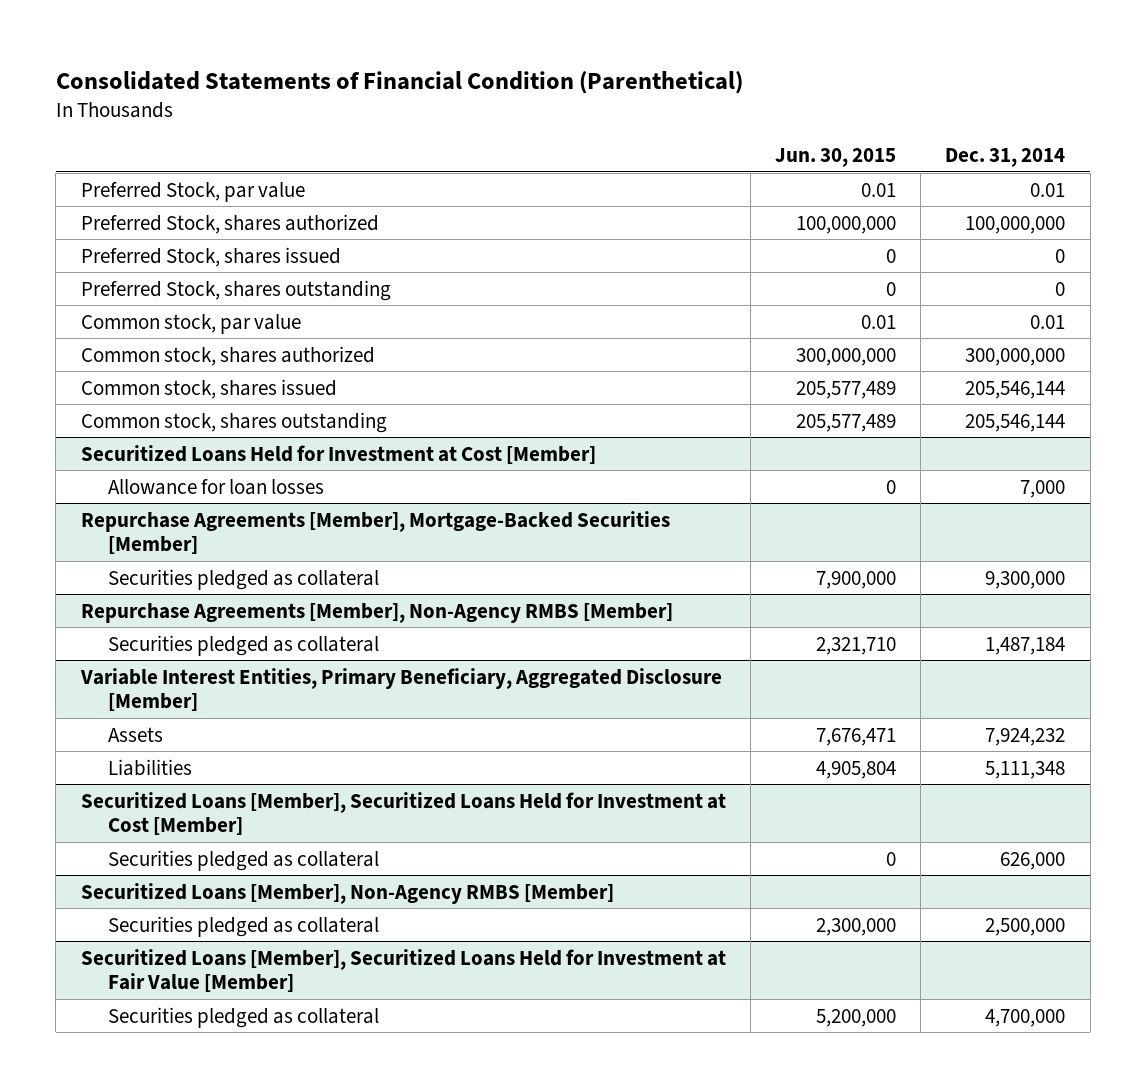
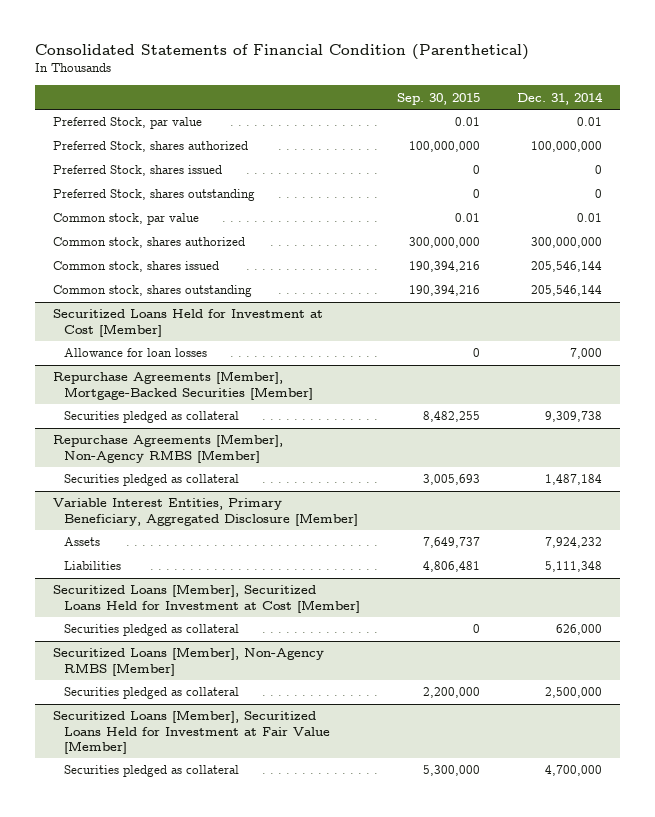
[774,147,896,167] Jun. 30, 2015 -> none
none -> [396,92,480,105] Sep. 30, 2015
[985,570,1066,589] 9,300,000 -> [544,411,602,423] 9,309,738

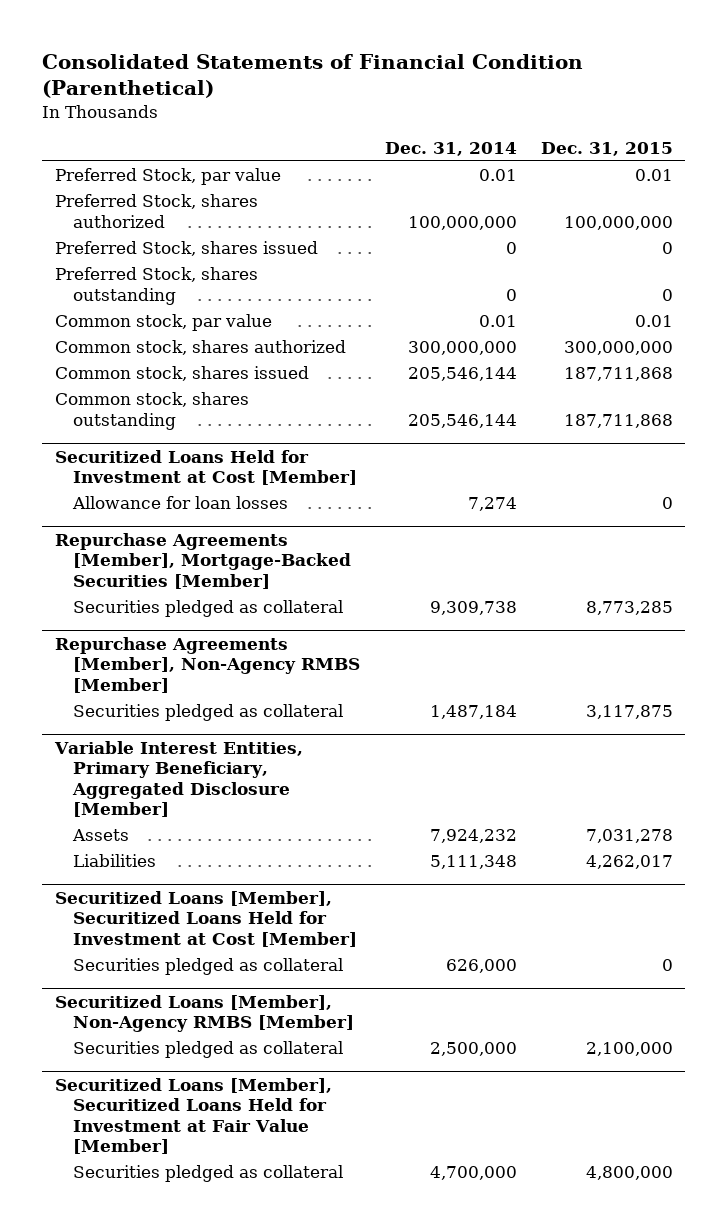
[396,92,480,105] Sep. 30, 2015 -> none
none -> [540,141,673,156] Dec. 31, 2015
[569,348,602,360] 7,000 -> [467,497,517,512] 7,274

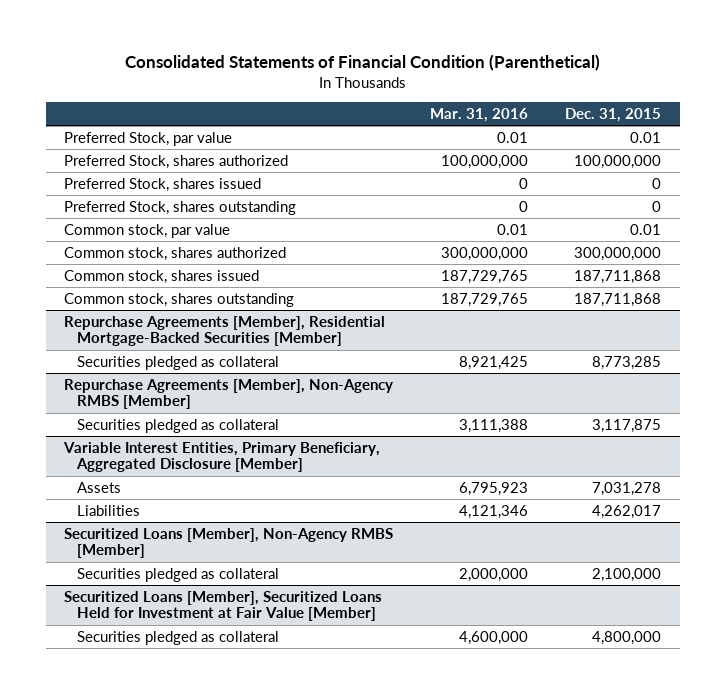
[384,141,517,156] Dec. 31, 2014 -> none
none -> [430,107,529,122] Mar. 31, 2016
[54,449,358,486] Securitized Loans Held for Investment at Cost [Member] -> none
[72,496,289,510] Allowance for loan losses -> none
[54,532,352,589] Repurchase Agreements [Member], Mortgage-Backed Securities [Member] -> [64,315,386,347] Repurchase Agreements [Member], Residential Mortgage-Backed Securities [Member]
[54,890,358,947] Securitized Loans [Member], Securitized Loans Held for Investment at Cost [Member] -> none
[73,958,344,976] Securities pledged as collateral -> none

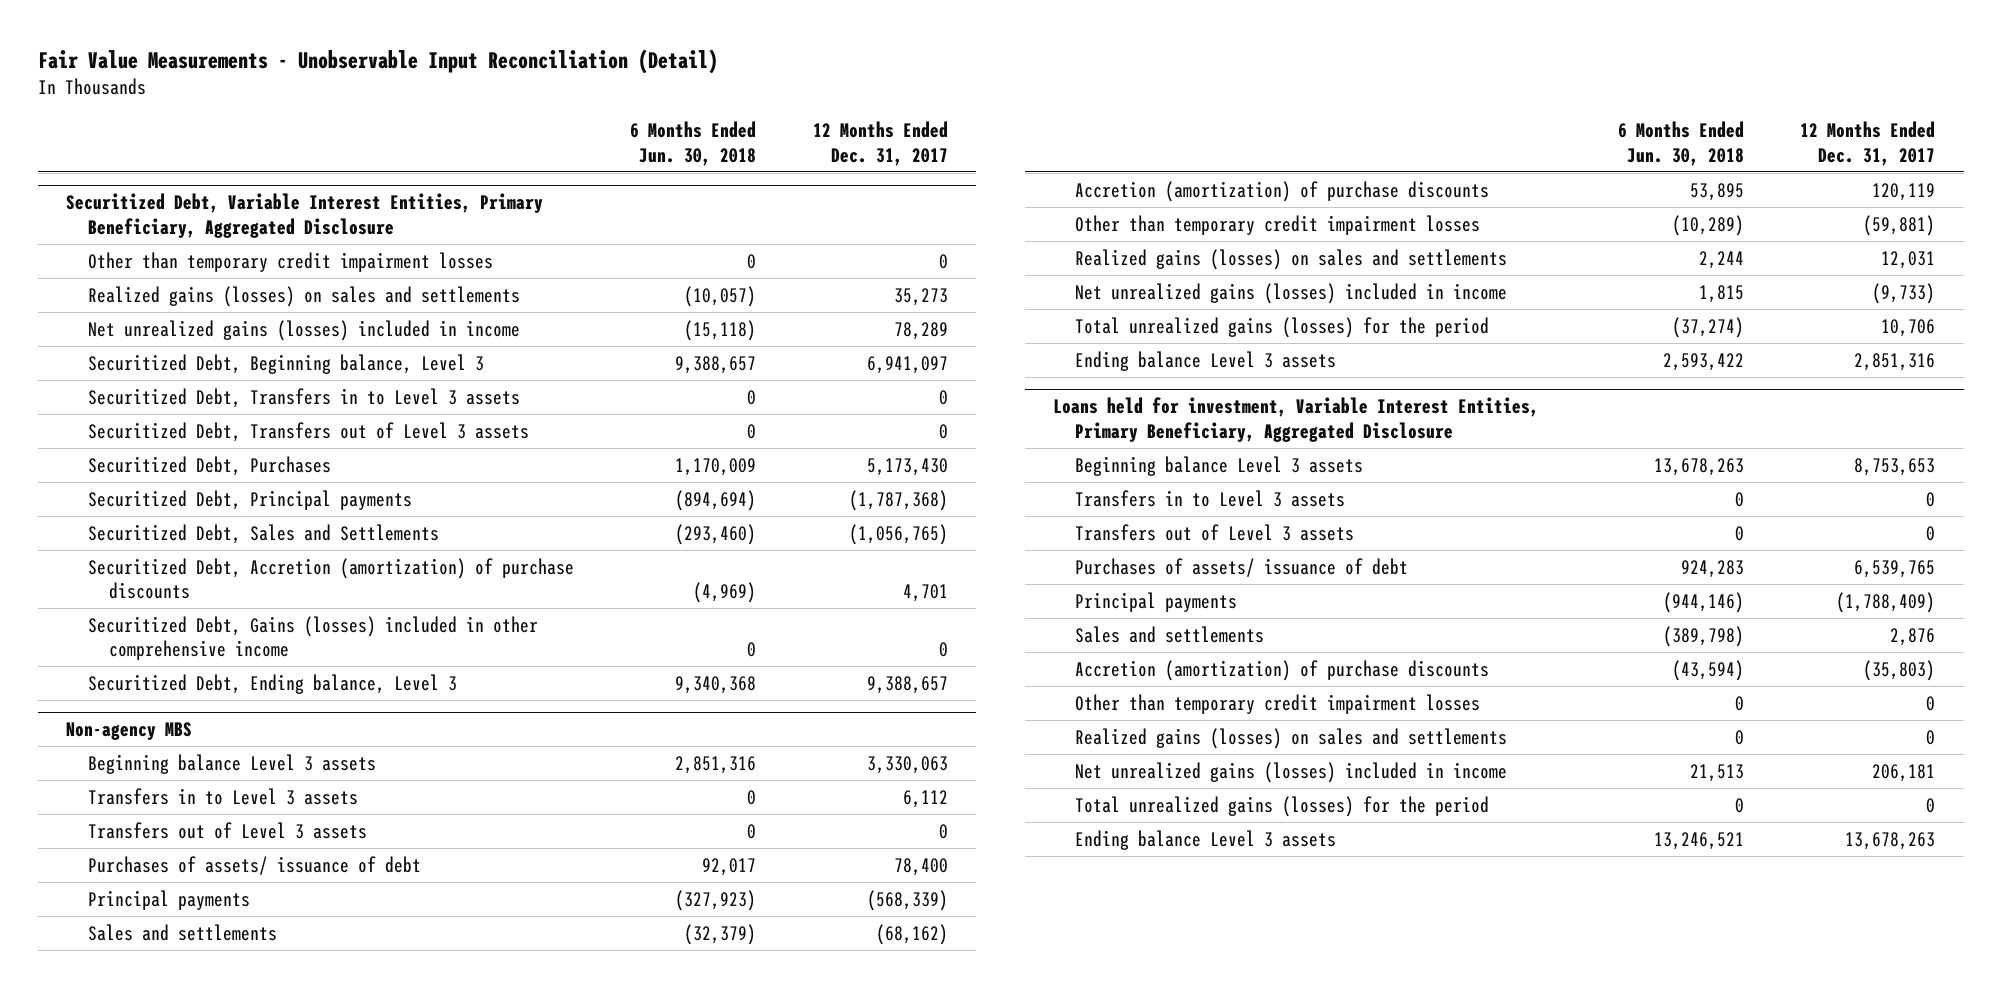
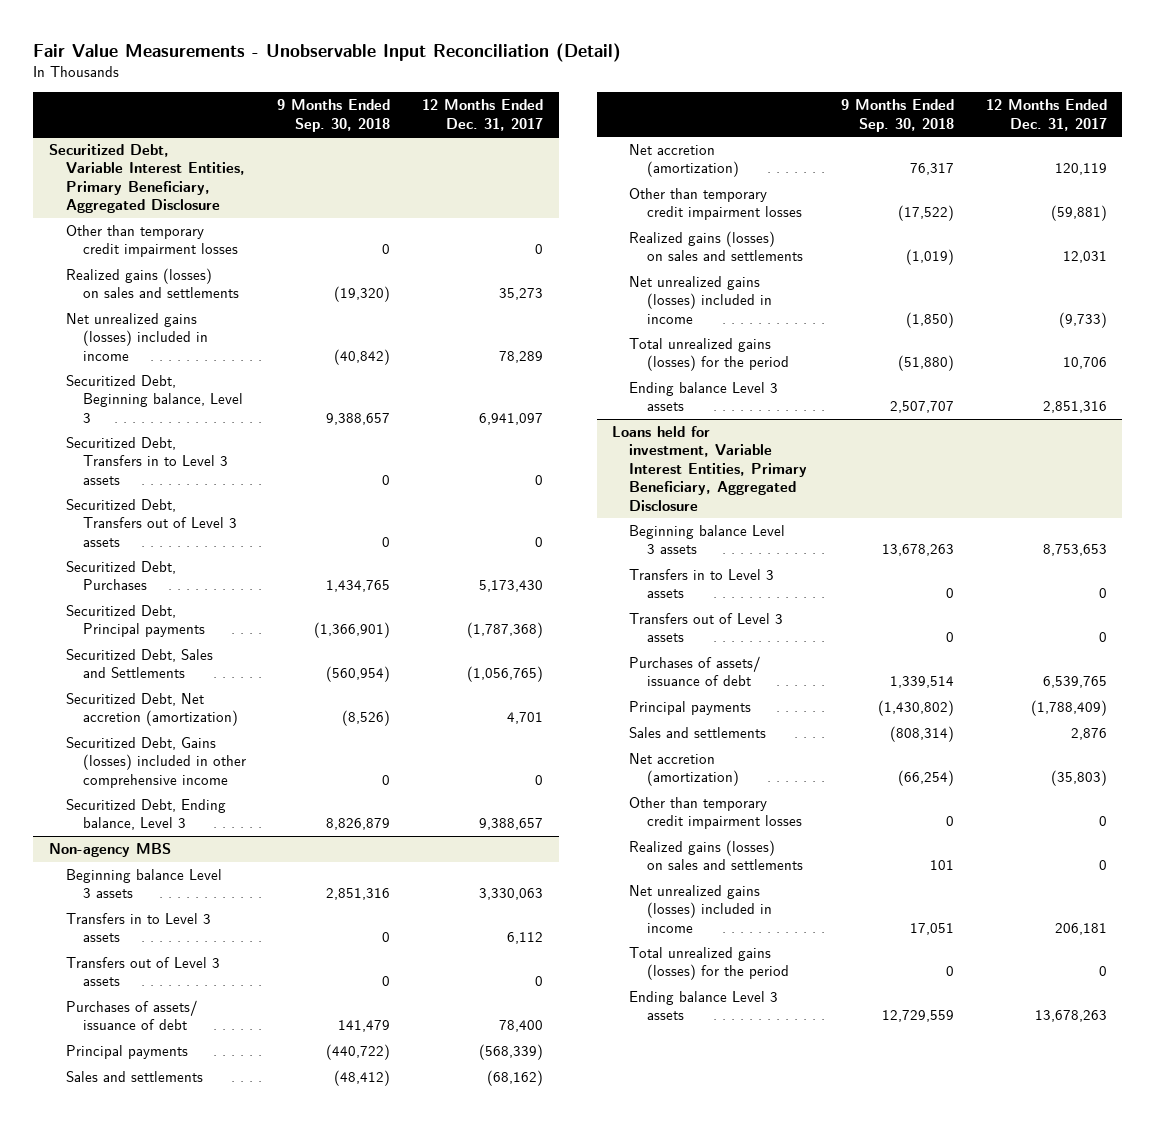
[630,120,757,166] 6 Months Ended Jun. 30, 2018 -> none
none -> [277,99,391,132] 9 Months Ended Sep. 30, 2018
[87,557,574,600] Securitized Debt, Accretion (amortization) of purchase discounts -> [65,693,238,727] Securitized Debt, Net accretion (amortization)
[1074,180,1489,202] Accretion (amortization) of purchase discounts -> [629,144,739,178] Net accretion (amortization)
[1074,659,1489,681] Accretion (amortization) of purchase discounts -> [629,753,739,787] Net accretion (amortization)

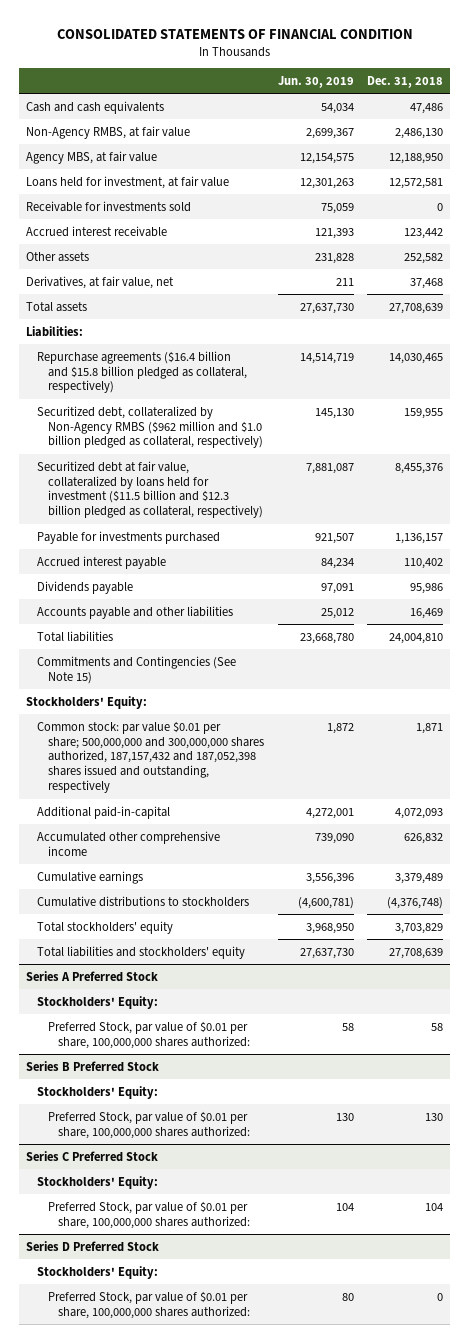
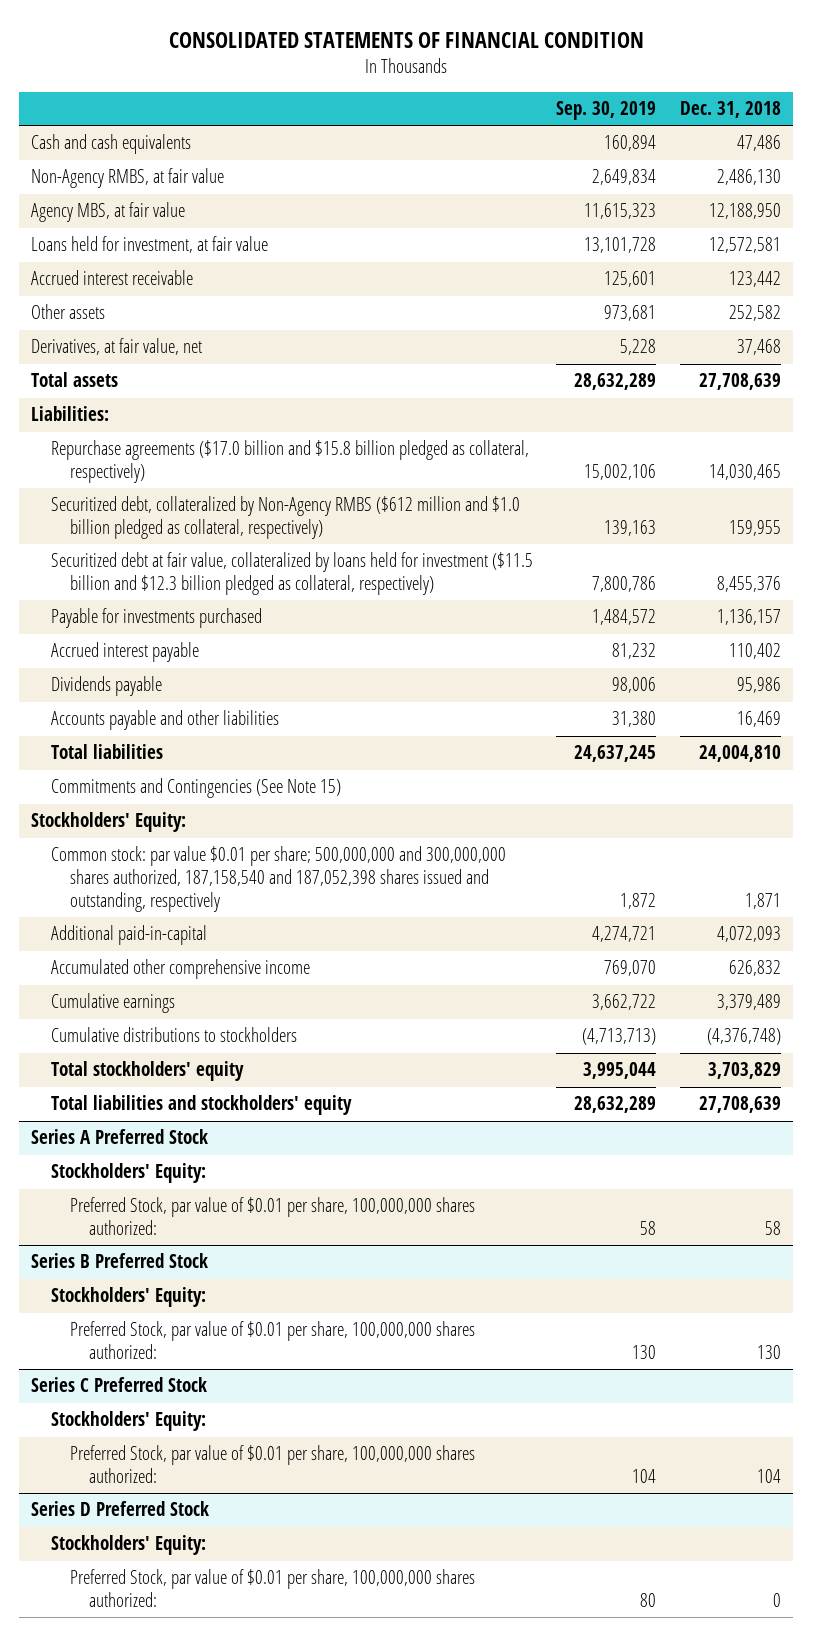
[277,75,354,88] Jun. 30, 2019 -> none
none -> [556,101,657,121] Sep. 30, 2019
[26,200,192,212] Receivable for investments sold -> none
[36,350,247,394] Repurchase agreements ($16.4 billion and $15.8 billion pledged as collateral, respectively) -> [50,440,529,484] Repurchase agreements ($17.0 billion and $15.8 billion pledged as collateral, respectively)
[36,405,263,449] Securitized debt, collateralized by Non-Agency RMBS ($962 million and $1.0 billion pledged as collateral, respectively) -> [50,496,520,540] Securitized debt, collateralized by Non-Agency RMBS ($612 million and $1.0 billion pledged as collateral, respectively)
[36,720,264,794] Common stock: par value $0.01 per share; 500,000,000 and 300,000,000 shares authorized, 187,157,432 and 187,052,398 shares issued and outstanding, respectively -> [50,846,506,913] Common stock: par value $0.01 per share; 500,000,000 and 300,000,000 shares authorized, 187,158,540 and 187,052,398 shares issued and outstanding, respectively

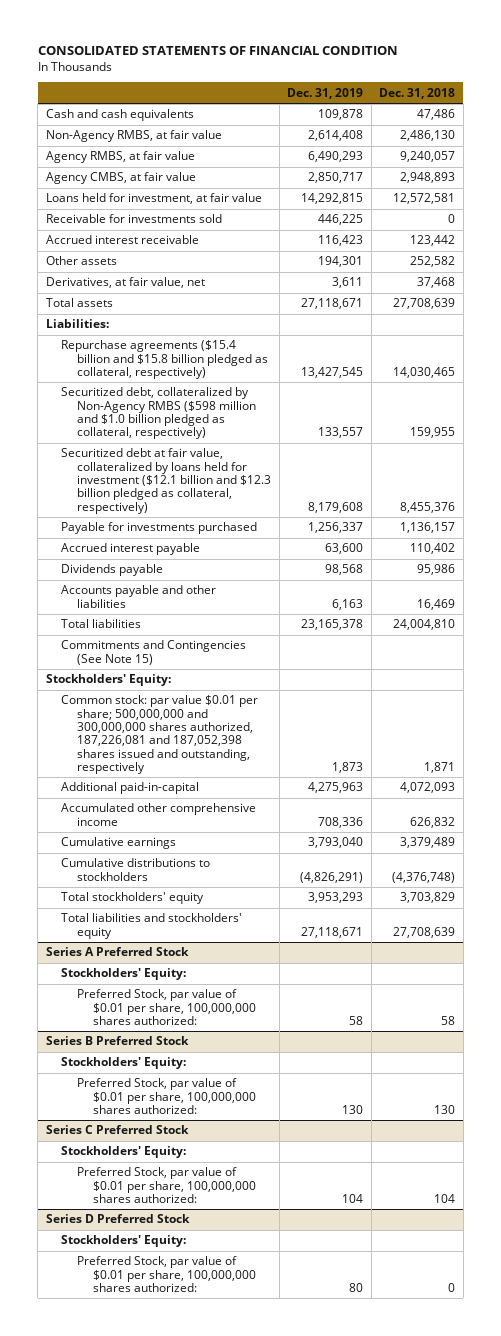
[556,101,657,121] Sep. 30, 2019 -> none
none -> [287,87,364,99] Dec. 31, 2019
[31,202,186,223] Agency MBS, at fair value -> [45,151,195,164] Agency RMBS, at fair value
[709,203,782,220] 12,188,950 -> [400,151,456,163] 9,240,057
none -> [45,172,196,185] Agency CMBS, at fair value
none -> [45,214,222,224] Receivable for investments sold
[50,440,529,484] Repurchase agreements ($17.0 billion and $15.8 billion pledged as collateral, respectively) -> [61,340,269,380] Repurchase agreements ($15.4 billion and $15.8 billion pledged as collateral, respectively)
[50,496,520,540] Securitized debt, collateralized by Non-Agency RMBS ($612 million and $1.0 billion pledged as collateral, respectively) -> [61,387,257,440] Securitized debt, collateralized by Non-Agency RMBS ($598 million and $1.0 billion pledged as collateral, respectively)
[50,552,533,596] Securitized debt at fair value, collateralized by loans held for investment ($11.5 billion and $12.3 billion pledged as collateral, respectively) -> [61,448,272,514] Securitized debt at fair value, collateralized by loans held for investment ($12.1 billion and $12.3 billion pledged as collateral, respectively)
[50,846,506,913] Common stock: par value $0.01 per share; 500,000,000 and 300,000,000 shares authorized, 187,158,540 and 187,052,398 shares issued and outstanding, respectively -> [61,695,259,774] Common stock: par value $0.01 per share; 500,000,000 and 300,000,000 shares authorized, 187,226,081 and 187,052,398 shares issued and outstanding, respectively

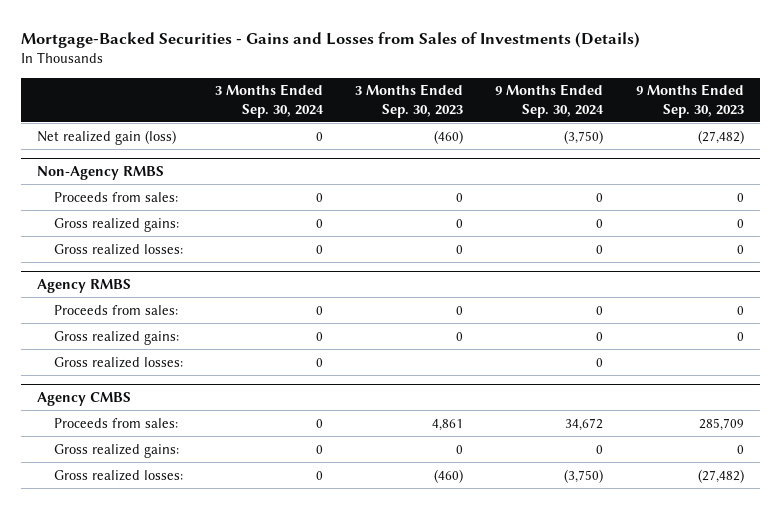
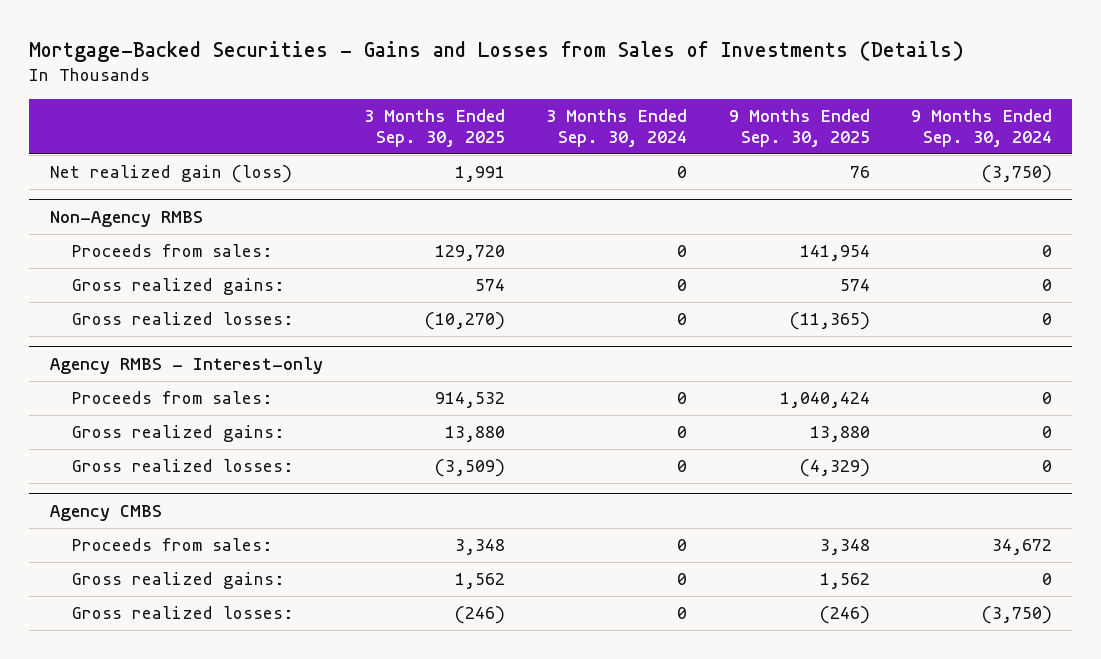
[355,84,464,118] 3 Months Ended Sep. 30, 2023 -> none
[635,84,744,118] 9 Months Ended Sep. 30, 2023 -> none
none -> [363,109,505,148] 3 Months Ended Sep. 30, 2025
none -> [728,109,870,148] 9 Months Ended Sep. 30, 2025
[37,278,132,293] Agency RMBS -> [49,356,323,374] Agency RMBS - Interest-only

